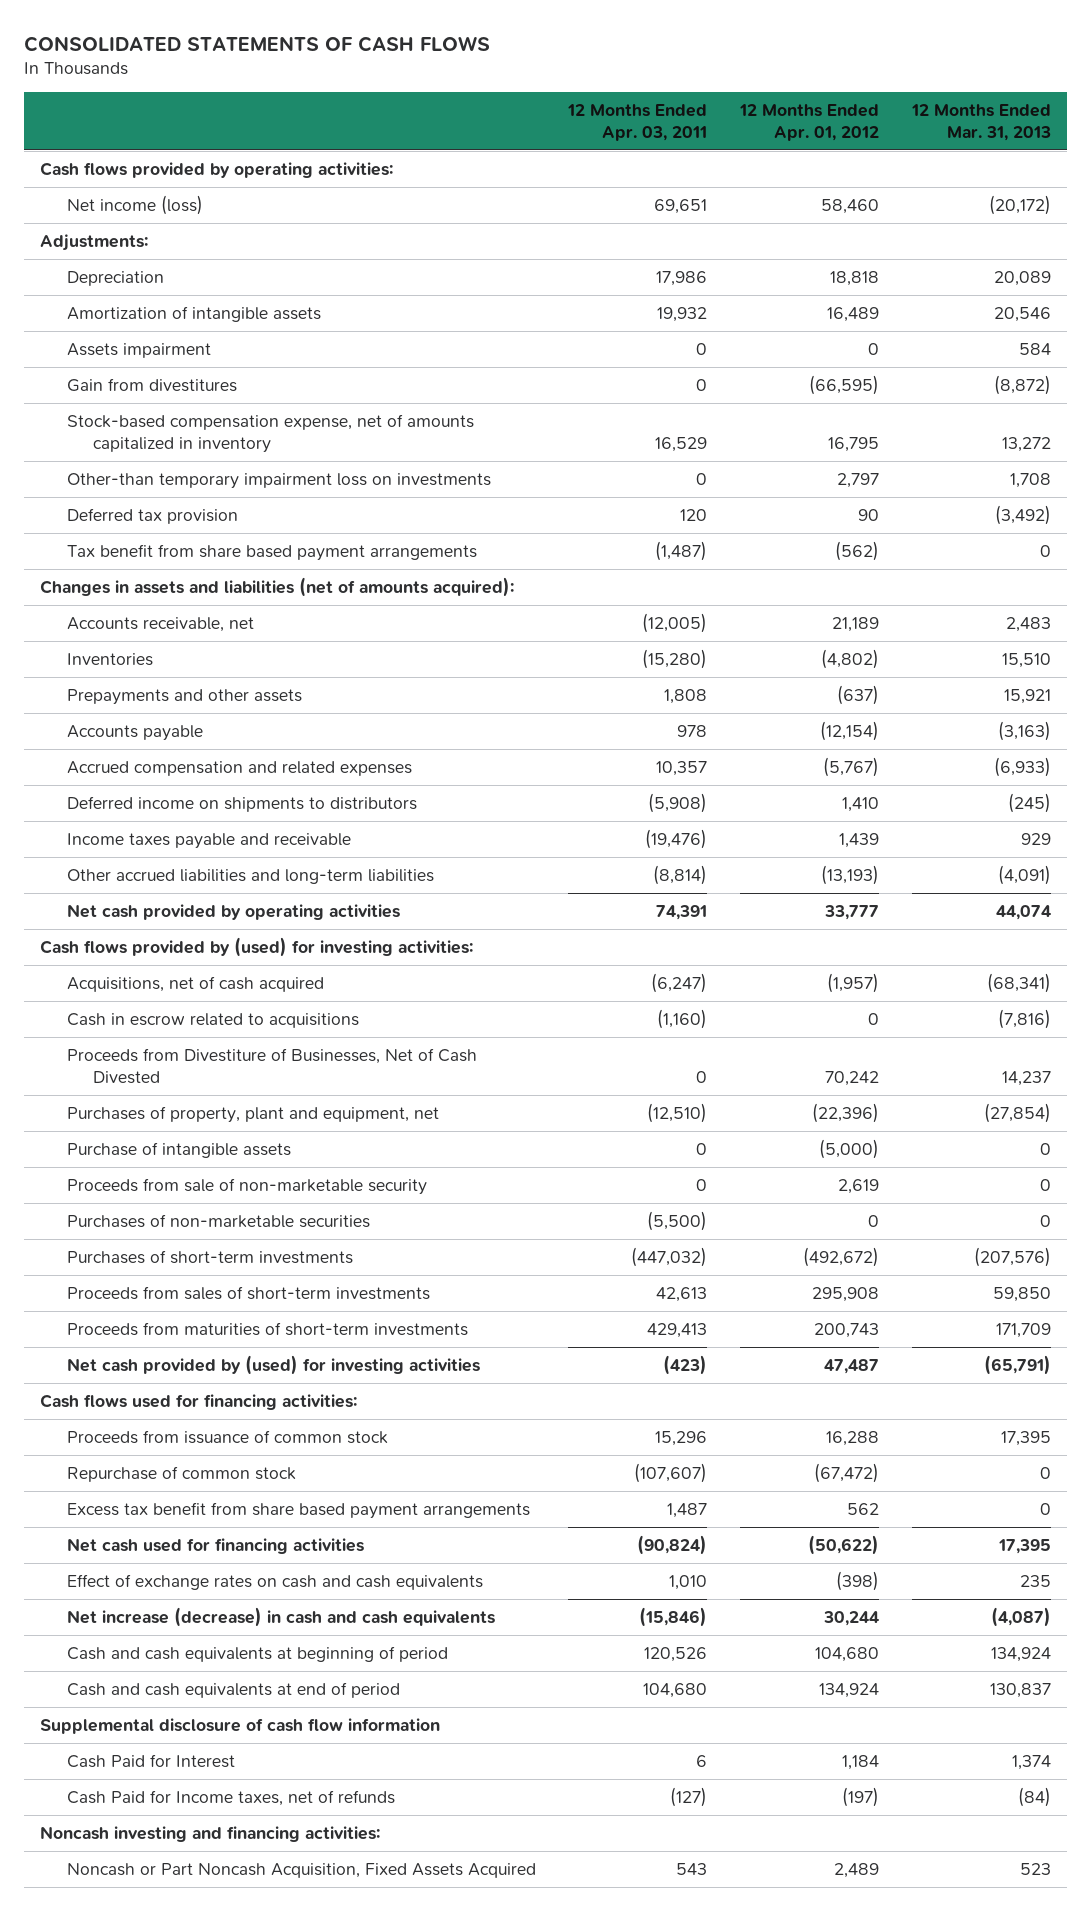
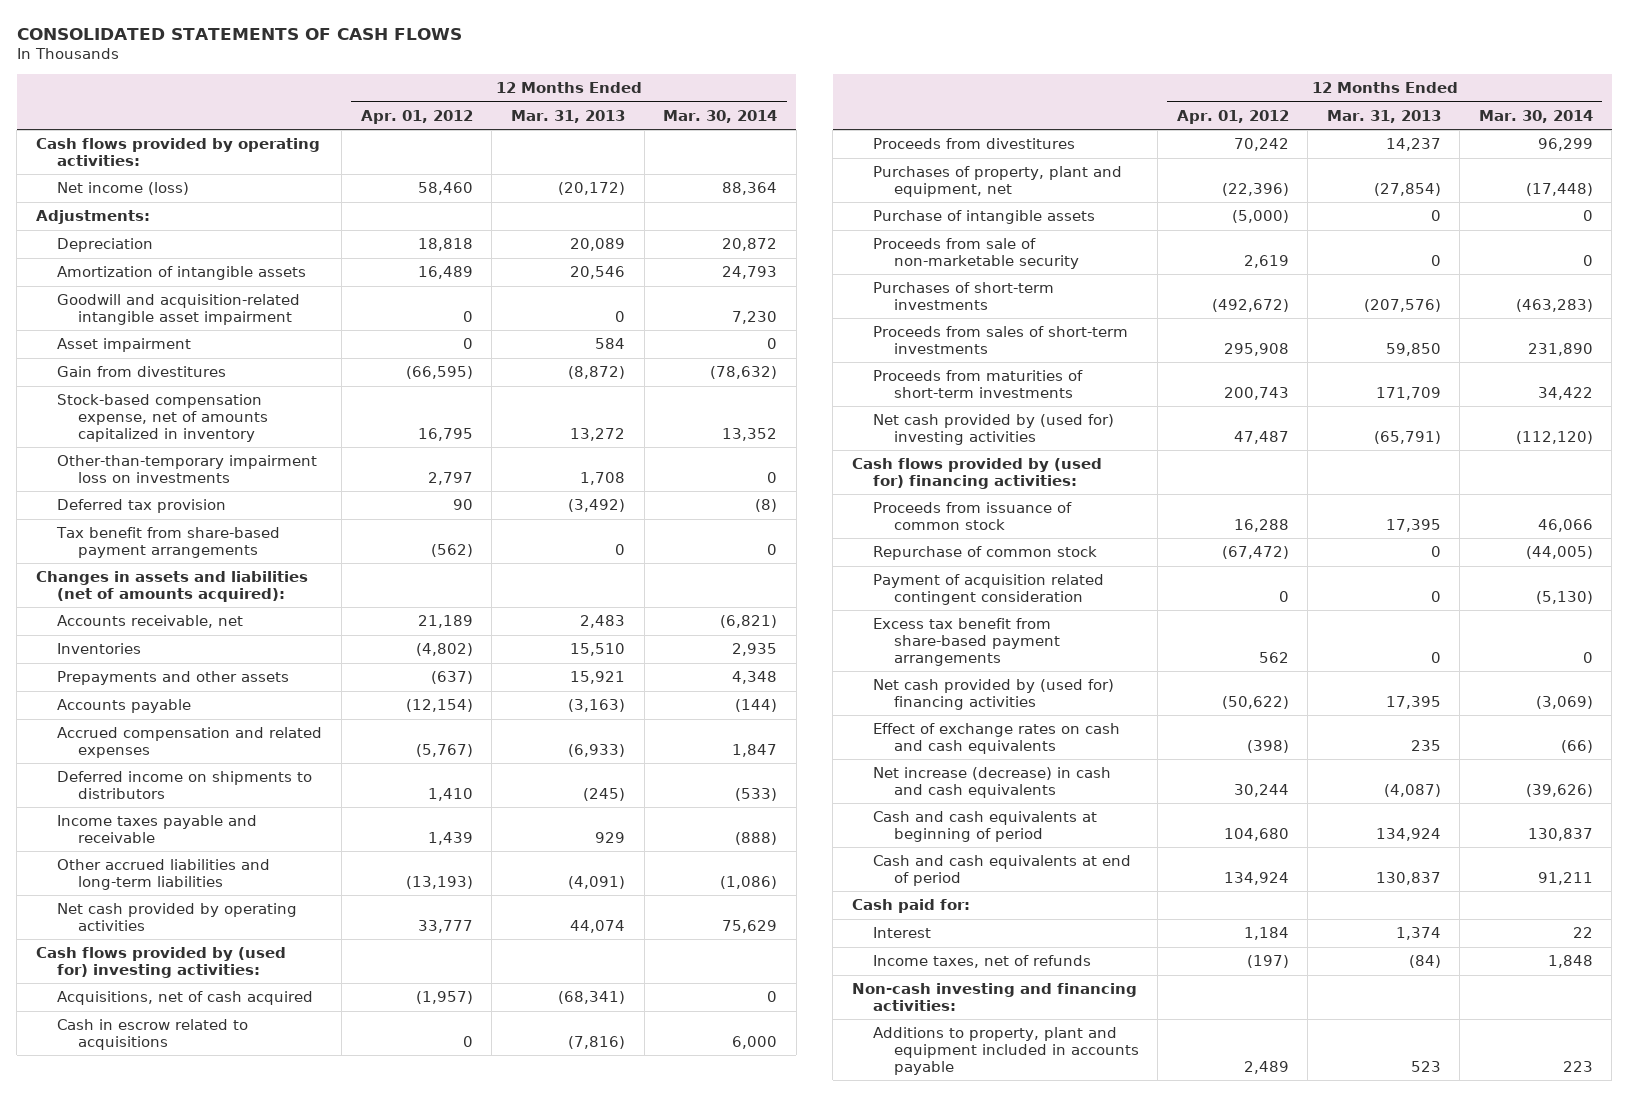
[567,103,708,142] 12 Months Ended Apr. 03, 2011 -> none
none -> [663,109,778,123] Mar. 30, 2014
none -> [56,294,300,325] Goodwill and acquisition-related intangible asset impairment
[66,342,211,358] Assets impairment -> [56,338,191,353] Asset impairment
[66,472,491,489] Other-than temporary impairment loss on investments -> [56,455,317,483] Other-than-temporary impairment loss on investments
[66,543,477,561] Tax benefit from share based payment arrangements -> [55,527,280,558] Tax benefit from share-based payment arrangements
[40,936,474,957] Cash flows provided by (used) for investing activities: -> [36,947,287,978] Cash flows provided by (used for) investing activities:
[66,1047,477,1085] Proceeds from Divestiture of Businesses, Net of Cash Divested -> [872,138,1075,150] Proceeds from divestitures
[66,1213,370,1228] Purchases of non-marketable securities -> none
[66,1354,480,1375] Net cash provided by (used) for investing activities -> [872,414,1114,445] Net cash provided by (used for) investing activities
[40,1393,358,1410] Cash flows used for financing activities: -> [851,458,1102,489] Cash flows provided by (used for) financing activities:
none -> [872,574,1104,605] Payment of acquisition related contingent consideration
[66,1501,530,1519] Excess tax benefit from share based payment arrangements -> [872,618,1060,666] Excess tax benefit from share-based payment arrangements
[66,1537,364,1554] Net cash used for financing activities -> [872,679,1114,710] Net cash provided by (used for) financing activities
[40,1717,441,1734] Supplemental disclosure of cash flow information -> none
none -> [851,899,970,914] Cash paid for:
[66,1753,235,1768] Cash Paid for Interest -> [872,927,931,939] Interest
[66,1789,395,1806] Cash Paid for Income taxes, net of refunds -> [872,955,1091,969] Income taxes, net of refunds
[40,1825,381,1842] Noncash investing and financing activities: -> [851,983,1137,1011] Non-cash investing and financing activities:
[66,1862,536,1878] Noncash or Part Noncash Acquisition, Fixed Assets Acquired -> [872,1027,1139,1075] Additions to property, plant and equipment included in accounts payable

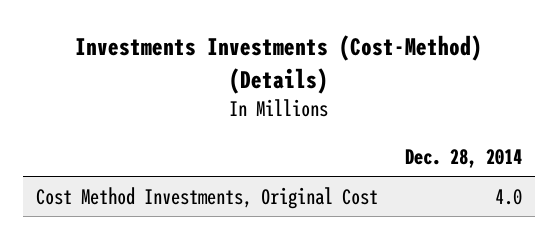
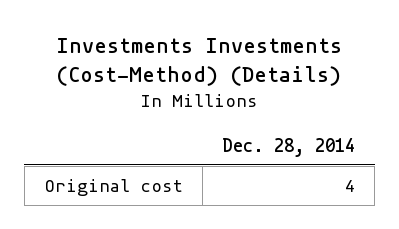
[36,186,379,209] Cost Method Investments, Original Cost -> [43,178,183,196] Original cost
[495,188,523,205] 4.0 -> [345,179,356,192] 4

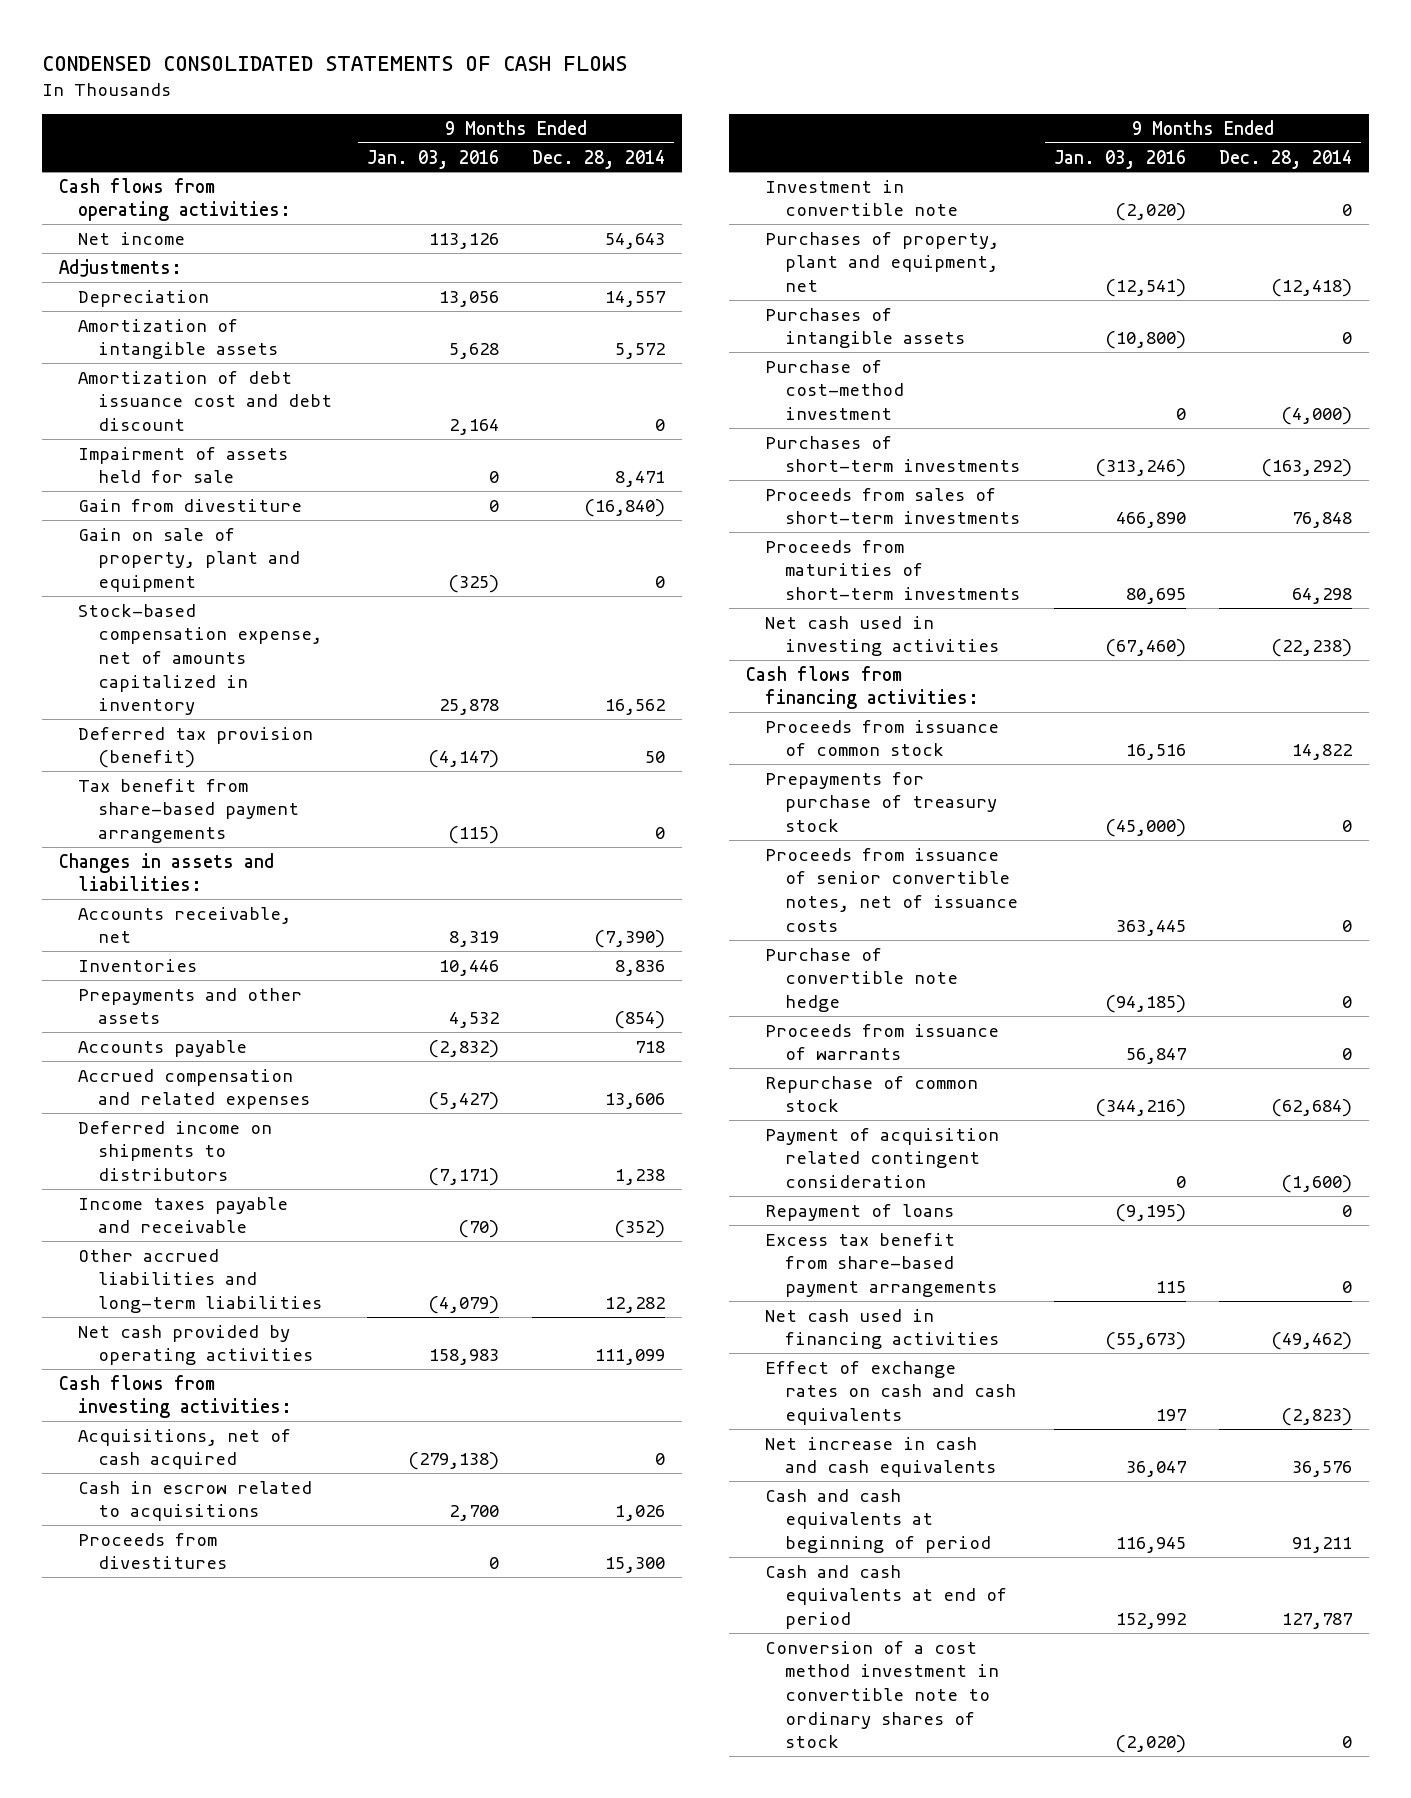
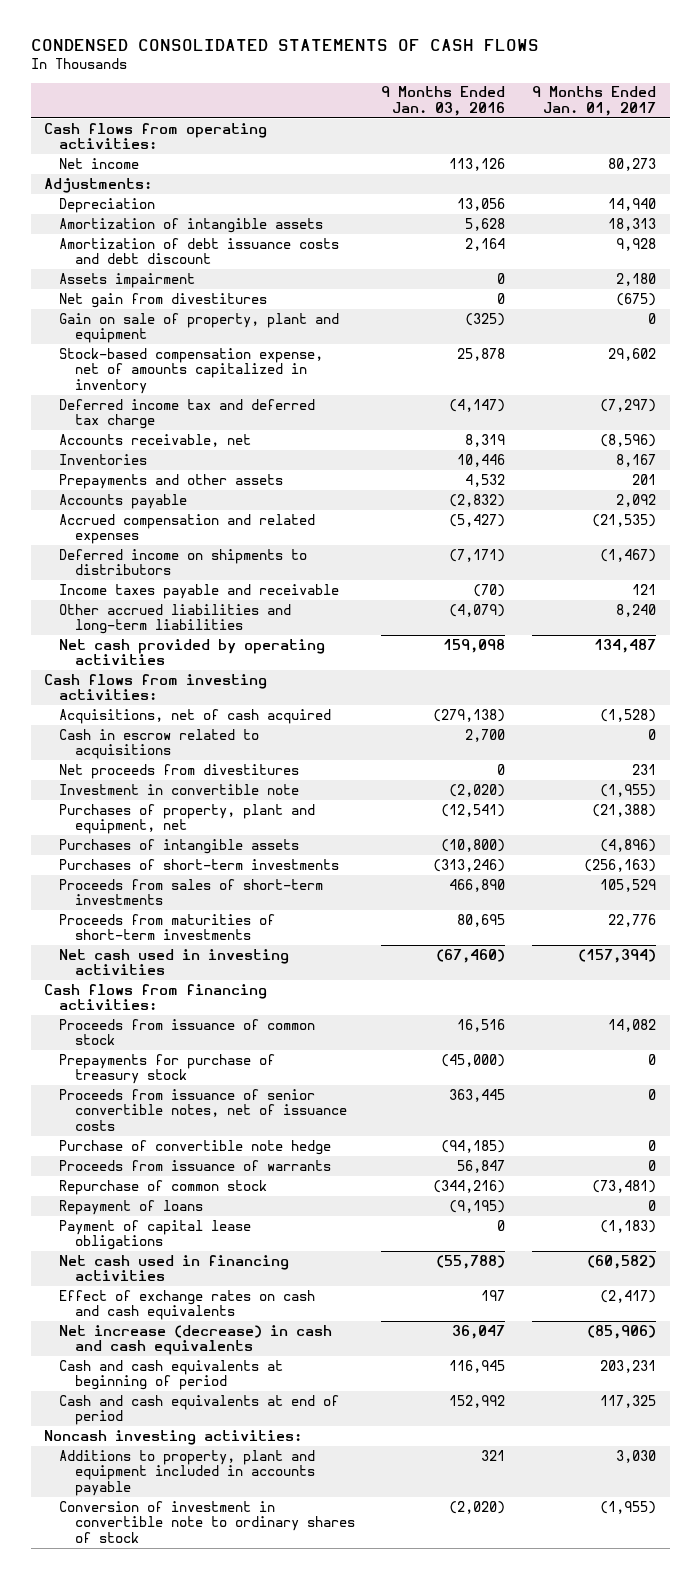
[532,149,666,169] Dec. 28, 2014 -> none
none -> [532,86,657,117] 9 Months Ended Jan. 01, 2017
[78,370,332,432] Amortization of debt issuance cost and debt discount -> [59,237,340,265] Amortization of debt issuance costs and debt discount
[78,446,289,484] Impairment of assets held for sale -> [59,272,196,288] Assets impairment
[78,498,303,512] Gain from divestiture -> [59,292,268,308] Net gain from divestitures
[78,778,299,844] Tax benefit from share-based payment arrangements -> none
[58,852,274,892] Changes in assets and liabilities: -> none
[78,726,314,769] Deferred tax provision (benefit) -> [59,398,316,430] Deferred income tax and deferred tax charge
[428,1349,499,1366] 158,983 -> [443,638,506,653] 159,098
[78,1532,227,1570] Proceeds from divestitures -> [59,763,300,779] Net proceeds from divestitures
[765,359,904,421] Purchase of cost-method investment -> none
[765,1127,1000,1189] Payment of acquisition related contingent consideration -> none
[765,1232,997,1298] Excess tax benefit from share-based payment arrangements -> none
none -> [59,1219,252,1251] Payment of capital lease obligations
[1104,1332,1186,1351] (55,673) -> [436,1254,506,1269] (55,788)
[765,1436,996,1478] Net increase in cash and cash equivalents -> [59,1324,333,1356] Net increase (decrease) in cash and cash equivalents
none -> [43,1429,302,1445] Noncash investing activities:
none -> [59,1449,316,1497] Additions to property, plant and equipment included in accounts payable
[765,1640,999,1749] Conversion of a cost method investment in convertible note to ordinary shares of stock -> [59,1500,355,1544] Conversion of investment in convertible note to ordinary shares of stock

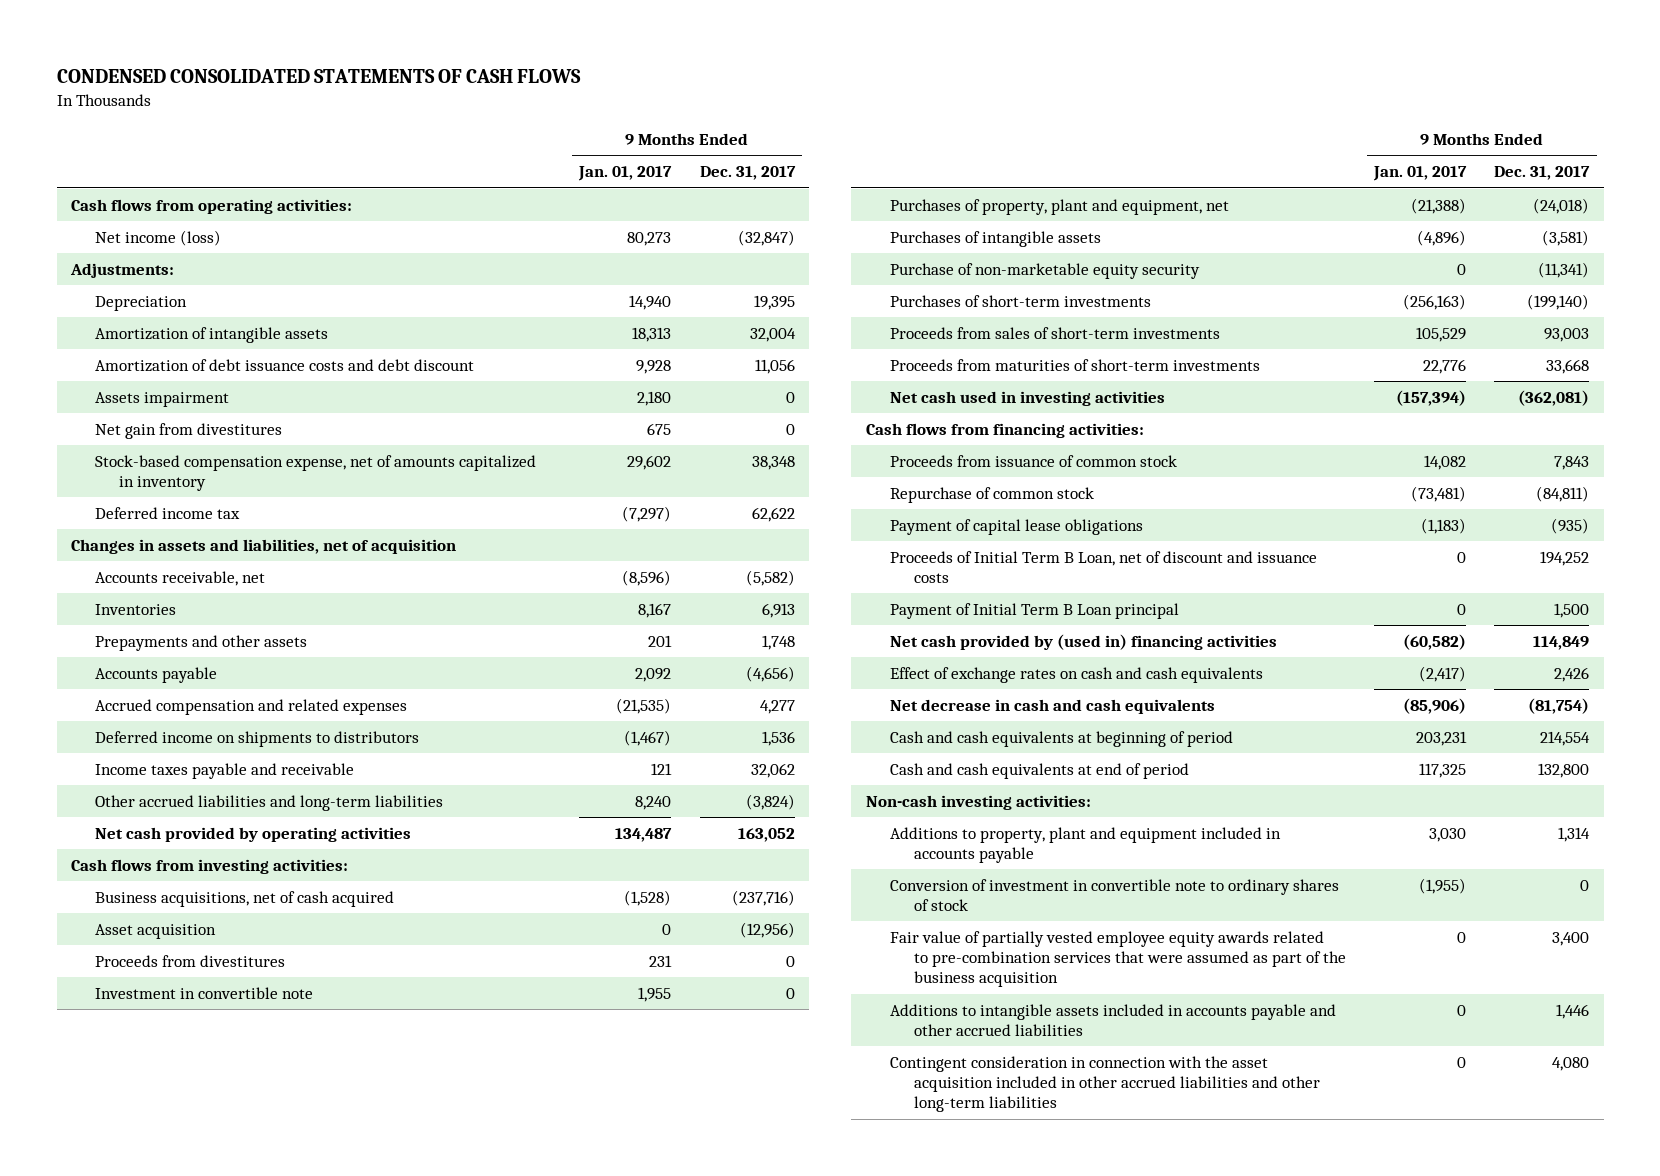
[381,86,506,117] 9 Months Ended Jan. 03, 2016 -> none
none -> [699,166,796,181] Dec. 31, 2017
[59,157,140,169] Net income -> [95,229,222,246] Net income (loss)
[59,312,340,344] Gain on sale of property, plant and equipment -> none
[616,292,657,306] (675) -> [647,422,672,435] 675
[59,398,316,430] Deferred income tax and deferred tax charge -> [95,506,241,519] Deferred income tax
none -> [70,538,456,554] Changes in assets and liabilities, net of acquisition
[59,708,332,724] Acquisitions, net of cash acquired -> [95,890,395,907] Business acquisitions, net of cash acquired
[59,728,260,760] Cash in escrow related to acquisitions -> [95,923,217,939] Asset acquisition
[59,763,300,779] Net proceeds from divestitures -> [95,954,286,967] Proceeds from divestitures
[600,783,657,797] (1,955) -> [638,986,672,1002] 1,955
none -> [889,262,1200,279] Purchase of non-marketable equity security
[59,1053,276,1085] Prepayments for purchase of treasury stock -> none
[59,1088,347,1132] Proceeds from issuance of senior convertible notes, net of issuance costs -> none
[59,1139,332,1155] Purchase of convertible note hedge -> none
[59,1159,332,1171] Proceeds from issuance of warrants -> none
[59,1199,204,1215] Repayment of loans -> none
none -> [889,550,1317,584] Proceeds of Initial Term B Loan, net of discount and issuance costs
none -> [889,602,1179,619] Payment of Initial Term B Loan principal
[59,1254,290,1282] Net cash used in financing activities -> [889,633,1277,650] Net cash provided by (used in) financing activities
[59,1324,333,1356] Net increase (decrease) in cash and cash equivalents -> [889,698,1215,714] Net decrease in cash and cash equivalents
[43,1429,302,1445] Noncash investing activities: -> none
none -> [865,794,1091,810] Non-cash investing activities:
none -> [889,930,1346,988] Fair value of partially vested employee equity awards related to pre-combination services that were assumed as part of the business acquisition
none -> [889,1003,1336,1037] Additions to intangible assets included in accounts payable and other accrued liabilities
none -> [889,1055,1320,1113] Contingent consideration in connection with the asset acquisition included in other accrued liabilities and other long-term liabilities

